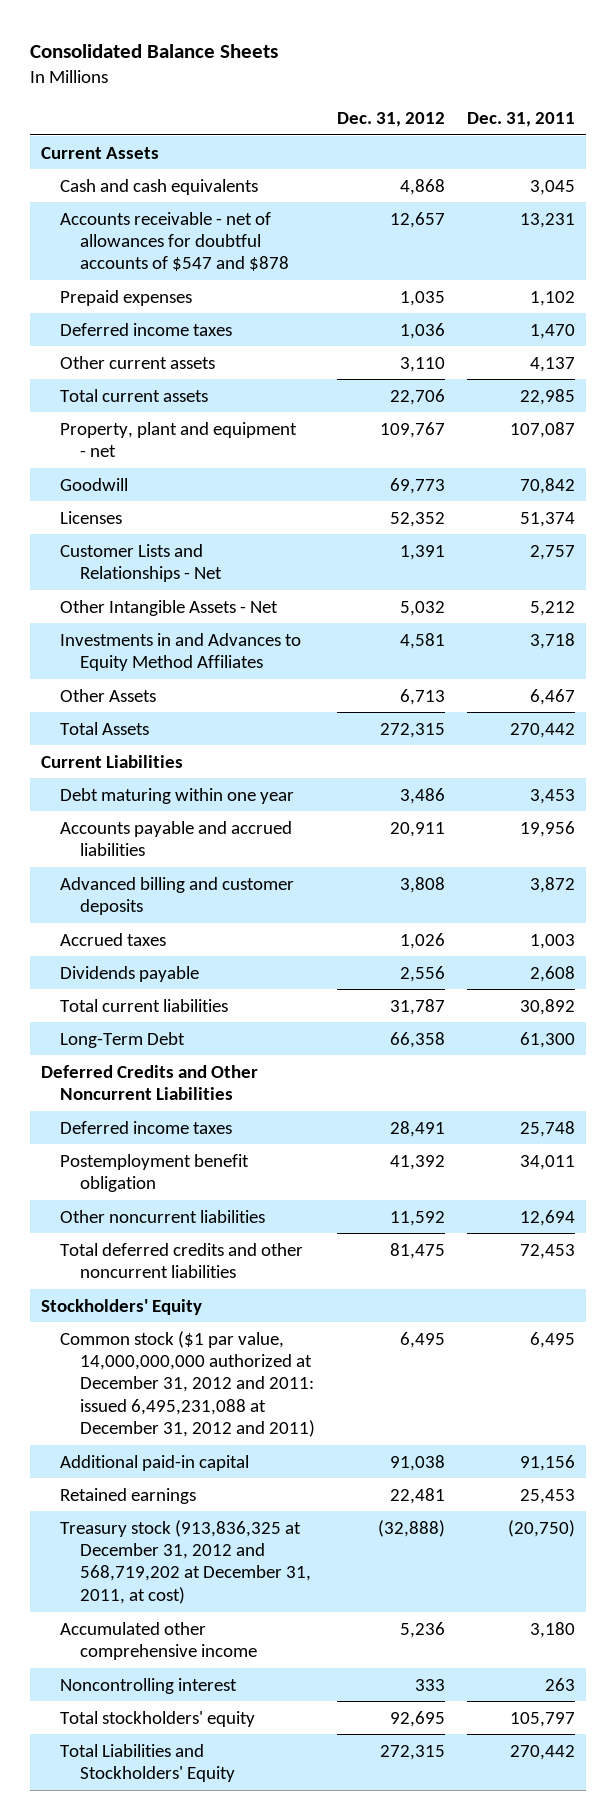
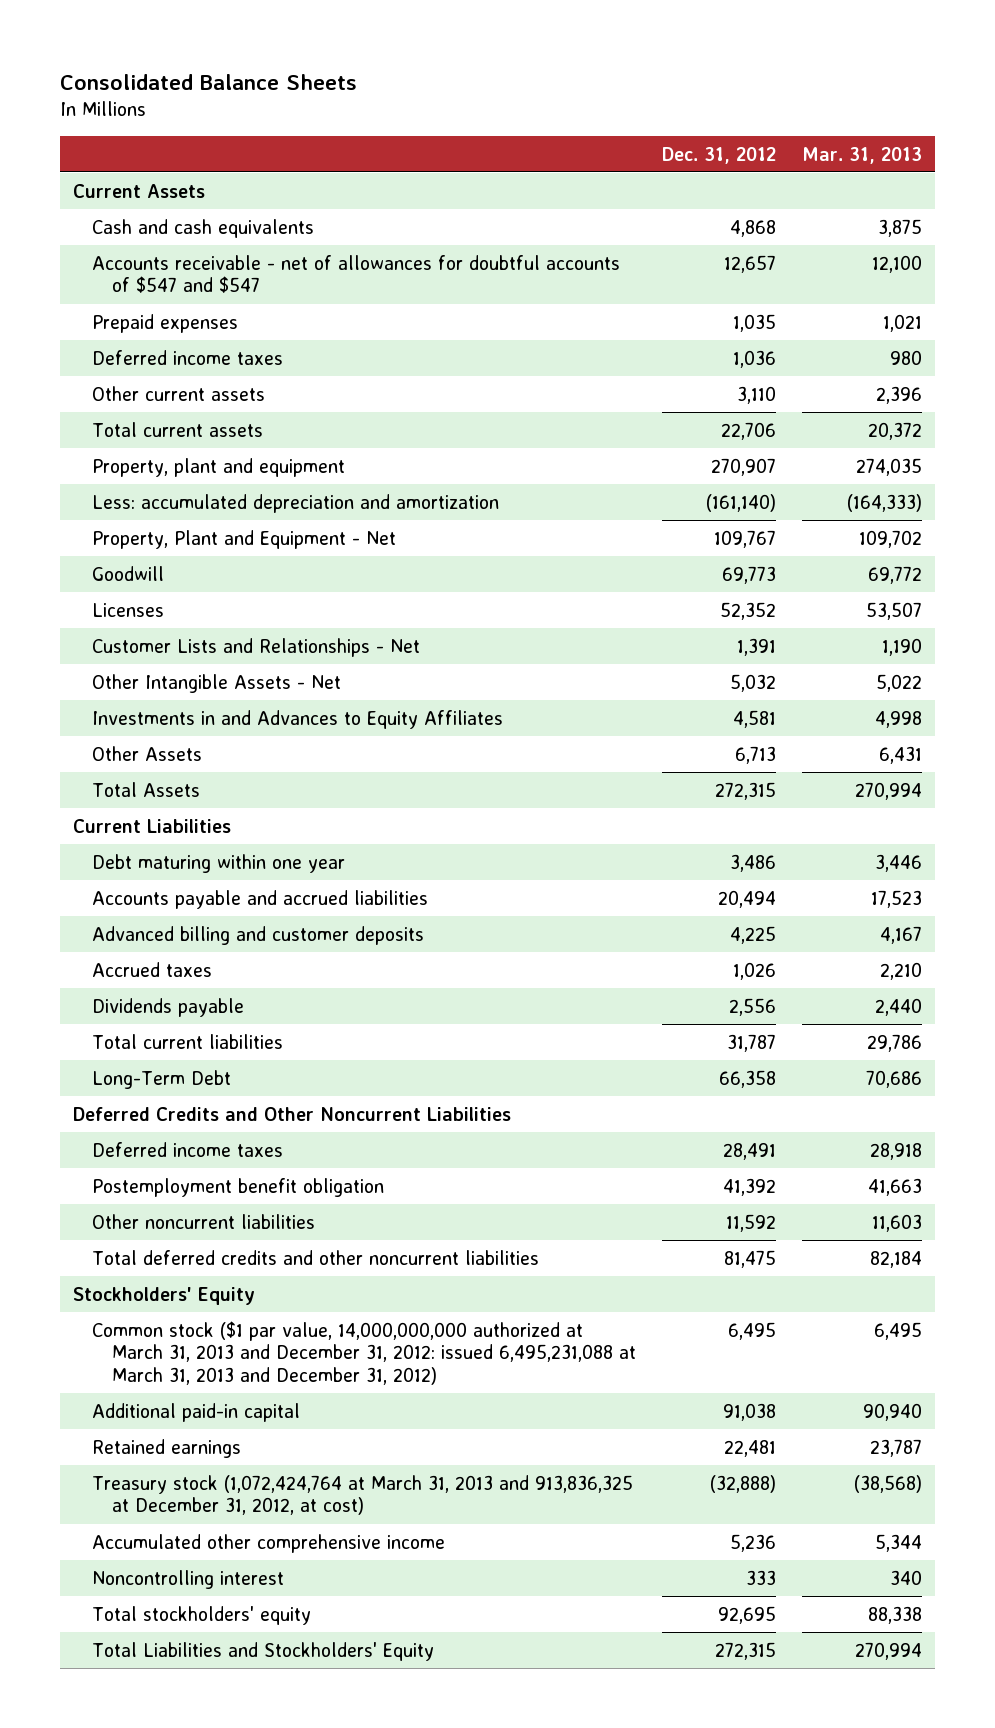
[466,112,575,128] Dec. 31, 2011 -> none
none -> [802,146,923,164] Mar. 31, 2013
[60,211,289,272] Accounts receivable - net of allowances for doubtful accounts of $547 and $878 -> [92,254,621,294] Accounts receivable - net of allowances for doubtful accounts of $547 and $547
none -> [92,457,346,477] Property, plant and equipment
none -> [92,493,500,513] Less: accumulated depreciation and amortization
[60,421,298,458] Property, plant and equipment - net -> [92,529,397,549] Property, Plant and Equipment - Net
[60,632,302,672] Investments in and Advances to Equity Method Affiliates -> [92,709,504,729] Investments in and Advances to Equity Affiliates
[389,821,445,837] 20,911 -> [717,889,776,908] 20,494
[399,876,445,893] 3,808 -> [729,925,776,944] 4,225
[60,1330,315,1438] Common stock ($1 par value, 14,000,000,000 authorized at December 31, 2012 and 2011: issued 6,495,231,088 at December 31, 2012 and 2011) -> [92,1320,636,1386] Common stock ($1 par value, 14,000,000,000 authorized at March 31, 2013 and December 31, 2012: issued 6,495,231,088 at March 31, 2013 and December 31, 2012)
[60,1519,311,1604] Treasury stock (913,836,325 at December 31, 2012 and 568,719,202 at December 31, 2011, at cost) -> [92,1474,634,1516] Treasury stock (1,072,424,764 at March 31, 2013 and 913,836,325 at December 31, 2012, at cost)

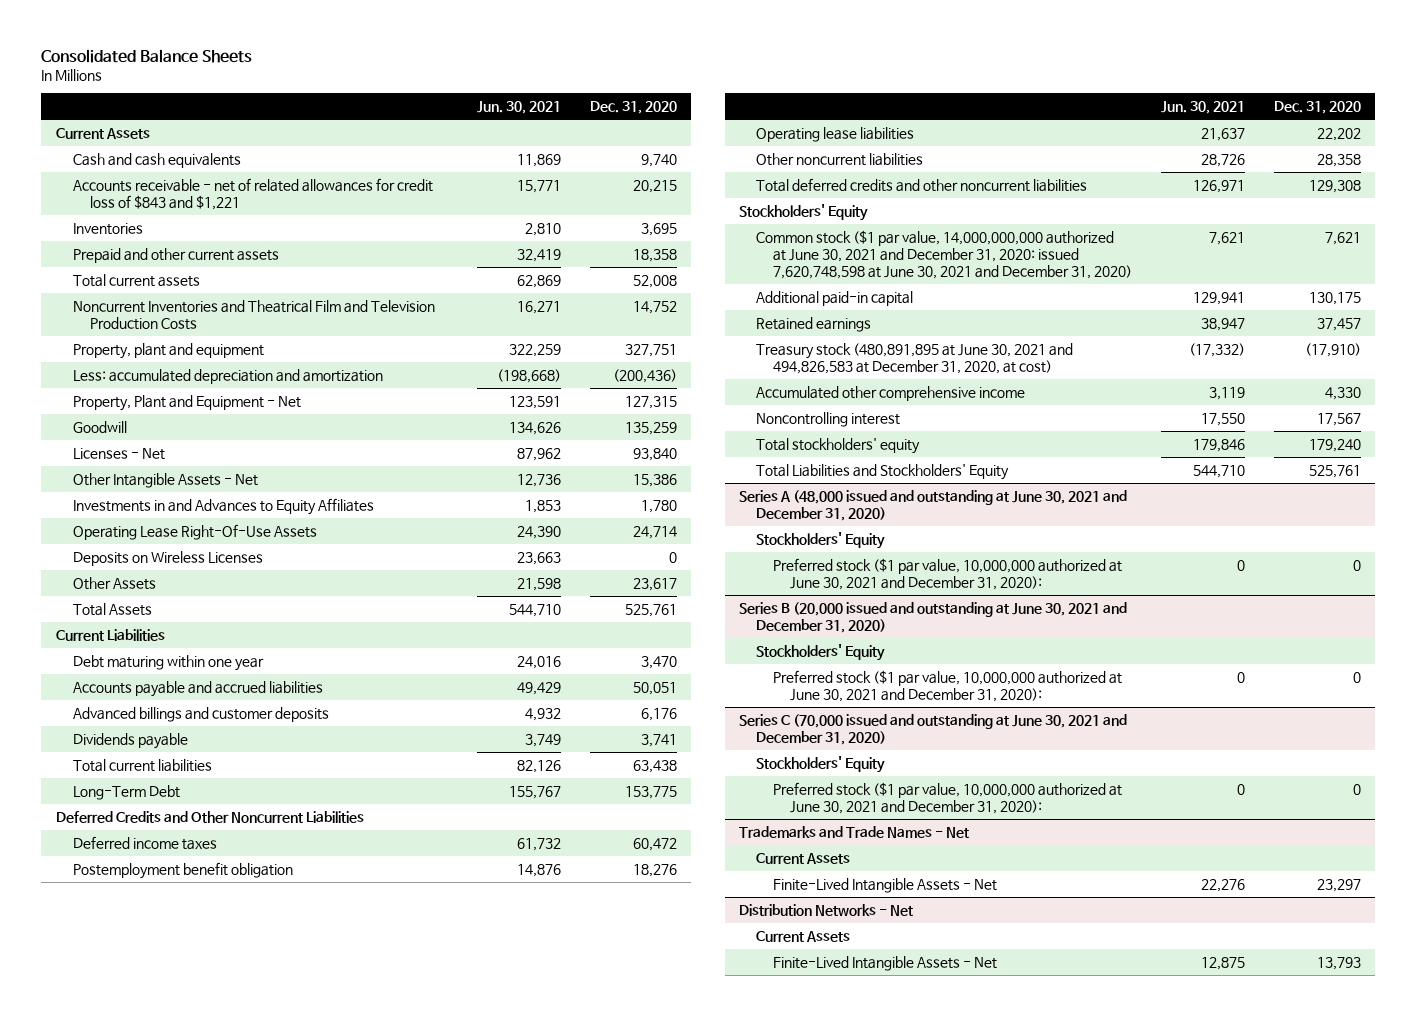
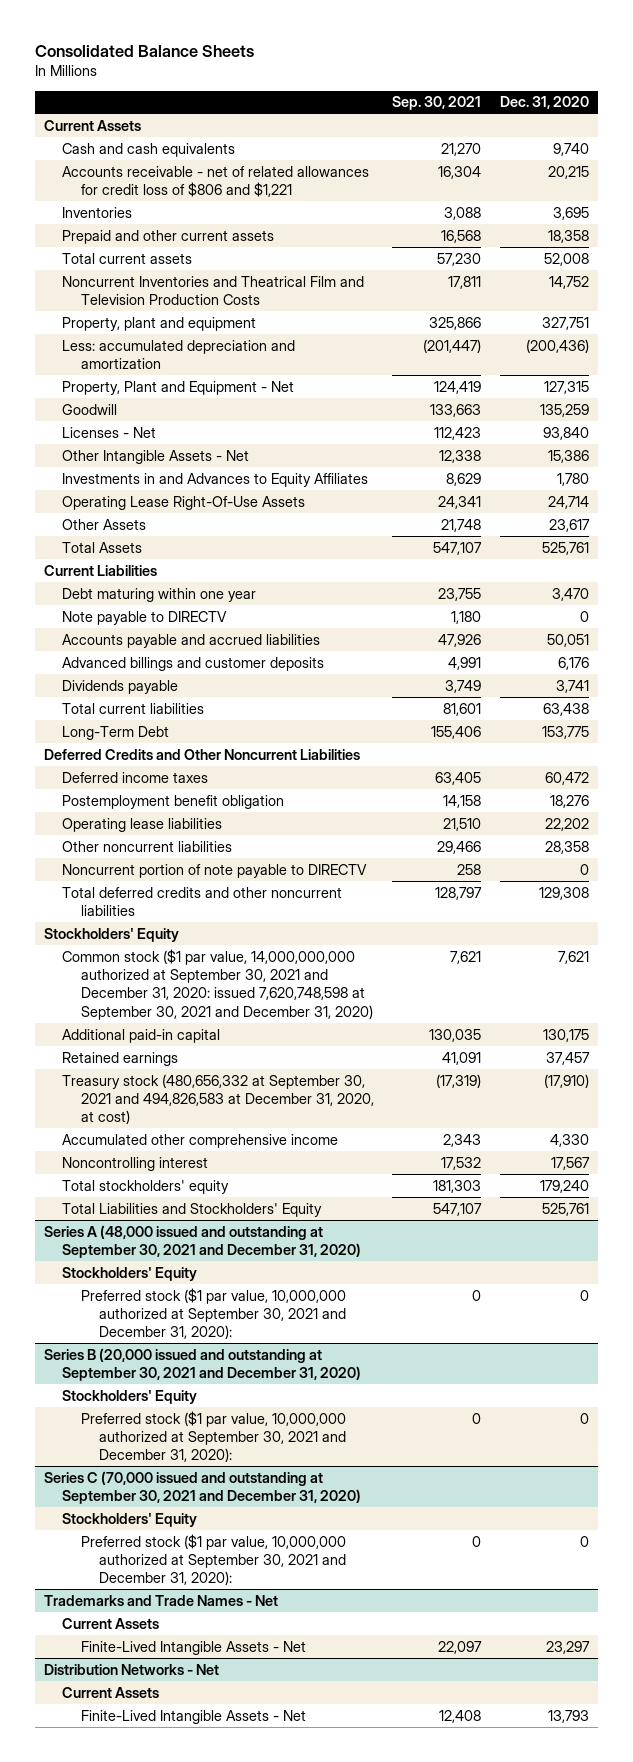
[477,101,562,115] Jun. 30, 2021 -> none
none -> [392,96,482,111] Sep. 30, 2021
[72,177,433,210] Accounts receivable - net of related allowances for credit loss of $843 and $1,221 -> [62,165,370,198] Accounts receivable - net of related allowances for credit loss of $806 and $1,221
[72,550,263,566] Deposits on Wireless Licenses -> none
none -> [62,610,228,625] Note payable to DIRECTV
none -> [62,863,368,878] Noncurrent portion of note payable to DIRECTV
[756,229,1133,280] Common stock ($1 par value, 14,000,000,000 authorized at June 30, 2021 and December 31, 2020: issued 7,620,748,598 at June 30, 2021 and December 31, 2020) -> [62,948,373,1020] Common stock ($1 par value, 14,000,000,000 authorized at September 30, 2021 and December 31, 2020: issued 7,620,748,598 at September 30, 2021 and December 31, 2020)
[756,342,1074,374] Treasury stock (480,891,895 at June 30, 2021 and 494,826,583 at December 31, 2020, at cost) -> [62,1073,374,1125] Treasury stock (480,656,332 at September 30, 2021 and 494,826,583 at December 31, 2020, at cost)
[738,489,1127,521] Series A (48,000 issued and outstanding at June 30, 2021 and December 31, 2020) -> [43,1224,362,1259] Series A (48,000 issued and outstanding at September 30, 2021 and December 31, 2020)
[773,557,1123,590] Preferred stock ($1 par value, 10,000,000 authorized at June 30, 2021 and December 31, 2020): -> [80,1287,347,1340] Preferred stock ($1 par value, 10,000,000 authorized at September 30, 2021 and December 31, 2020):
[738,601,1127,633] Series B (20,000 issued and outstanding at June 30, 2021 and December 31, 2020) -> [43,1347,362,1382] Series B (20,000 issued and outstanding at September 30, 2021 and December 31, 2020)
[773,669,1123,702] Preferred stock ($1 par value, 10,000,000 authorized at June 30, 2021 and December 31, 2020): -> [80,1410,347,1463] Preferred stock ($1 par value, 10,000,000 authorized at September 30, 2021 and December 31, 2020):
[738,713,1127,745] Series C (70,000 issued and outstanding at June 30, 2021 and December 31, 2020) -> [43,1470,362,1505] Series C (70,000 issued and outstanding at September 30, 2021 and December 31, 2020)
[773,781,1123,814] Preferred stock ($1 par value, 10,000,000 authorized at June 30, 2021 and December 31, 2020): -> [80,1533,347,1586] Preferred stock ($1 par value, 10,000,000 authorized at September 30, 2021 and December 31, 2020):

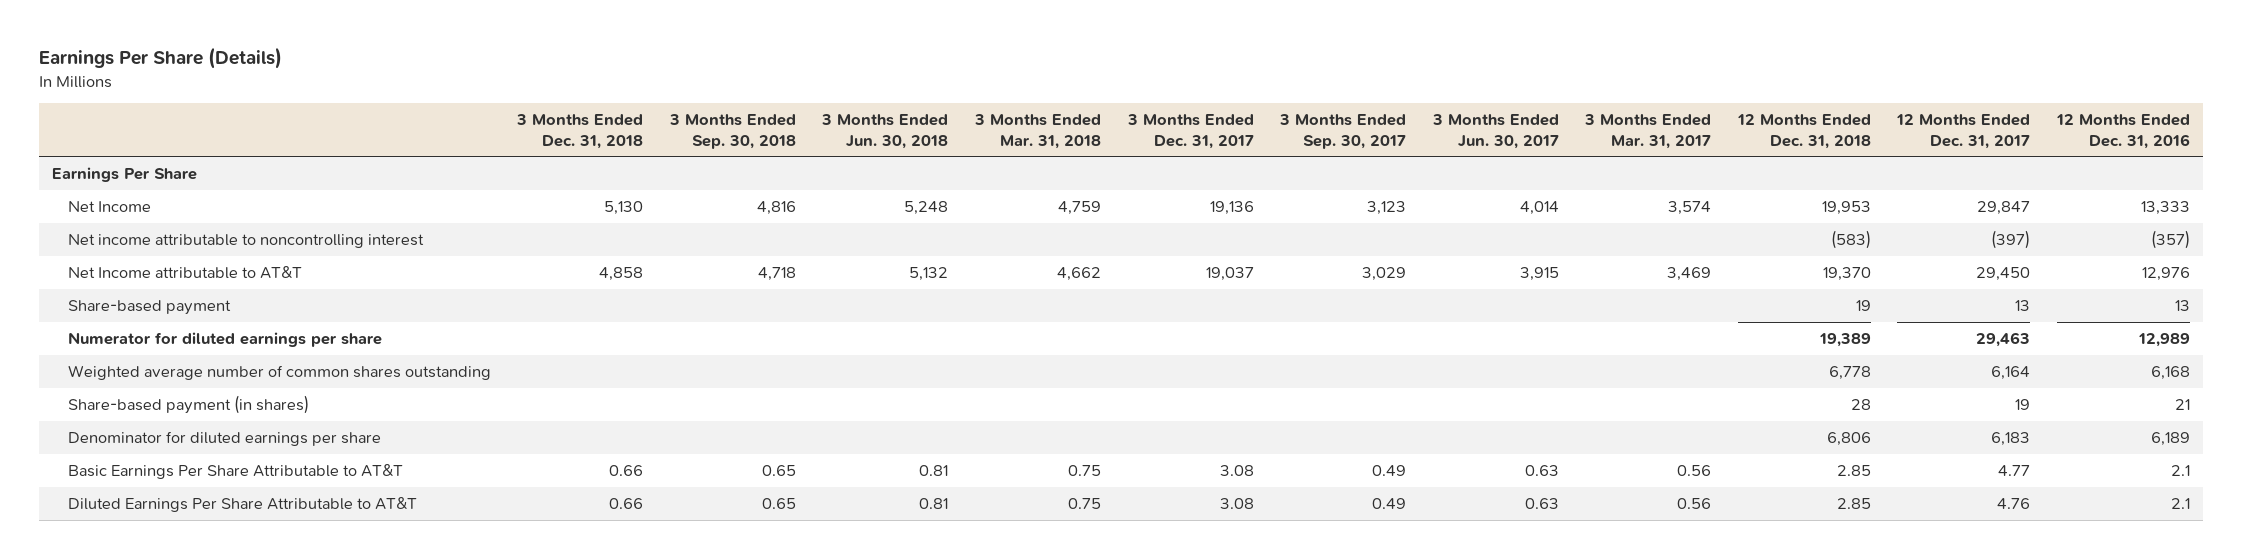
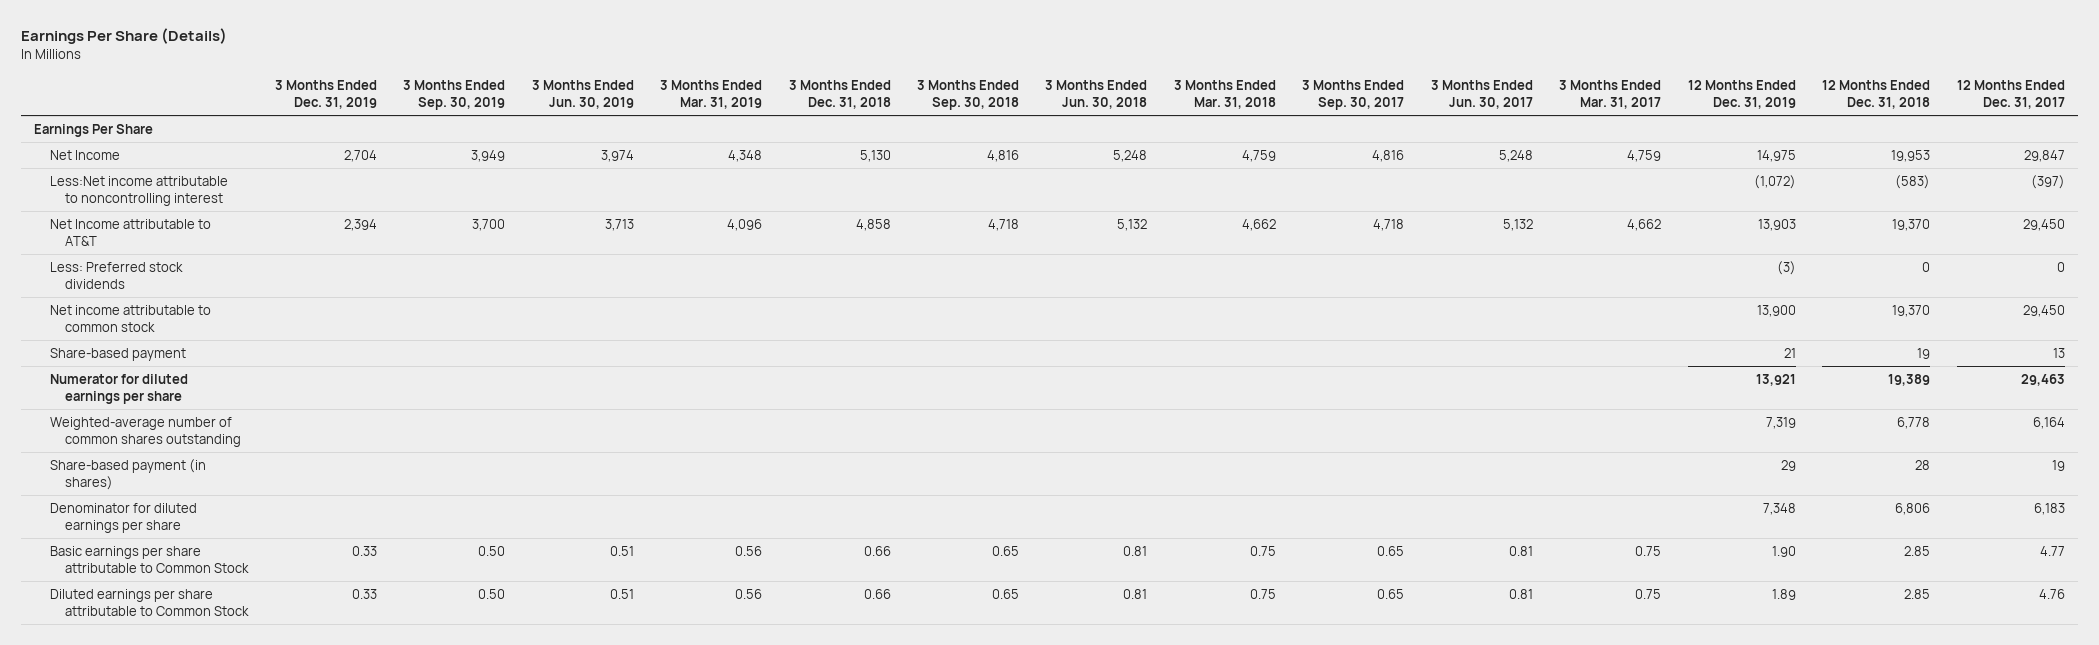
[1126,114,1254,149] 3 Months Ended Dec. 31, 2017 -> none
[2055,114,2190,149] 12 Months Ended Dec. 31, 2016 -> none
none -> [274,80,377,110] 3 Months Ended Dec. 31, 2019
none -> [403,80,506,111] 3 Months Ended Sep. 30, 2019
none -> [531,80,634,110] 3 Months Ended Jun. 30, 2019
none -> [660,80,763,110] 3 Months Ended Mar. 31, 2019
none -> [1687,80,1796,110] 12 Months Ended Dec. 31, 2019
[1367,201,1407,216] 3,123 -> [1372,149,1405,162] 4,816
[1519,201,1559,216] 4,014 -> [1498,149,1533,162] 5,248
[1668,201,1712,216] 3,574 -> [1627,149,1662,162] 4,759
[67,234,424,249] Net income attributable to noncontrolling interest -> [49,175,228,206] Less:Net income attributable to noncontrolling interest
[1362,267,1407,282] 3,029 -> [1373,218,1405,231] 4,718
[1519,267,1559,282] 3,915 -> [1502,218,1533,231] 5,132
[1667,267,1712,282] 3,469 -> [1627,218,1662,231] 4,662
none -> [49,261,183,289] Less: Preferred stock dividends
none -> [49,304,211,332] Net income attributable to common stock
[67,365,491,381] Weighted average number of common shares outstanding -> [49,416,242,447] Weighted-average number of common shares outstanding
[67,464,403,480] Basic Earnings Per Share Attributable to AT&T -> [49,545,250,573] Basic earnings per share attributable to Common Stock
[1372,465,1407,477] 0.49 -> [1377,545,1405,556] 0.65
[1524,465,1559,477] 0.63 -> [1508,545,1533,556] 0.81
[1677,465,1712,477] 0.56 -> [1635,545,1662,556] 0.75
[67,497,417,513] Diluted Earnings Per Share Attributable to AT&T -> [49,588,250,616] Diluted earnings per share attributable to Common Stock
[1372,498,1407,510] 0.49 -> [1377,588,1405,599] 0.65
[1524,498,1559,510] 0.63 -> [1508,588,1533,599] 0.81
[1677,498,1712,510] 0.56 -> [1635,588,1662,599] 0.75

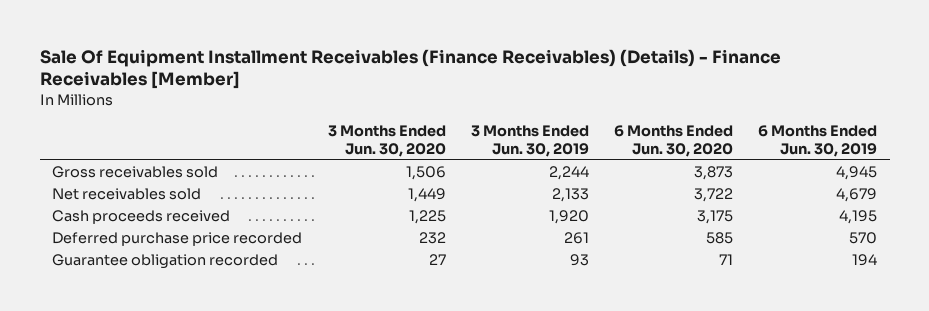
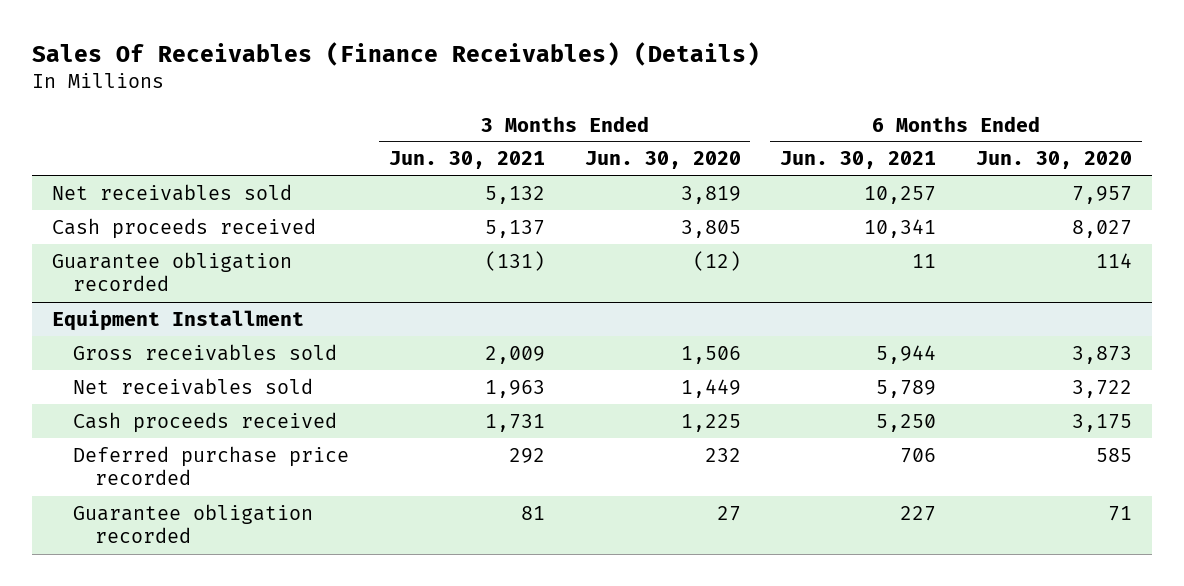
[39,48,781,90] Sale Of Equipment Installment Receivables (Finance Receivables) (Details) - Finance Receivables [Member] -> [32,42,761,67] Sales Of Receivables (Finance Receivables) (Details)
[470,125,589,157] 3 Months Ended Jun. 30, 2019 -> none
[758,125,878,157] 6 Months Ended Jun. 30, 2019 -> none
none -> [388,151,545,170] Jun. 30, 2021
none -> [780,151,937,170] Jun. 30, 2021
none -> [51,183,292,201] Net receivables sold
none -> [51,217,316,239] Cash proceeds received
none -> [51,251,292,292] Guarantee obligation recorded
none -> [51,309,304,331] Equipment Installment

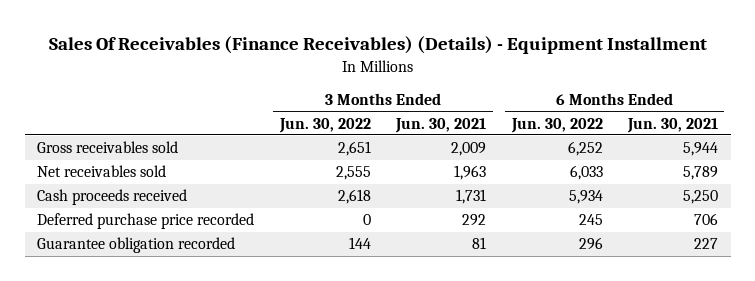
[32,42,761,67] Sales Of Receivables (Finance Receivables) (Details) -> [48,35,707,54] Sales Of Receivables (Finance Receivables) (Details) - Equipment Installment
[584,151,741,170] Jun. 30, 2020 -> none
[975,151,1132,170] Jun. 30, 2020 -> none
none -> [278,117,371,133] Jun. 30, 2022
none -> [510,117,603,133] Jun. 30, 2022
[51,183,292,201] Net receivables sold -> none
[51,217,316,239] Cash proceeds received -> none
[51,251,292,292] Guarantee obligation recorded -> none
[51,309,304,331] Equipment Installment -> none

